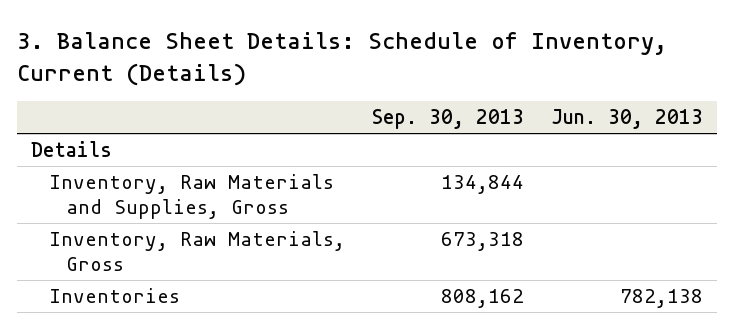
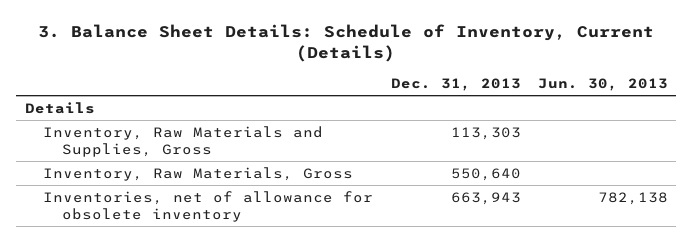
[372,109,525,130] Sep. 30, 2013 -> none
none -> [390,77,521,91] Dec. 31, 2013
[48,288,180,304] Inventories -> [43,190,374,223] Inventories, net of allowance for obsolete inventory

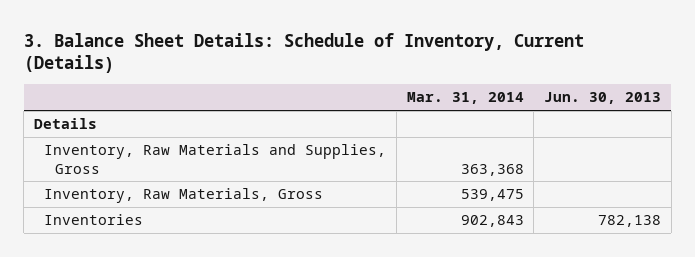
[390,77,521,91] Dec. 31, 2013 -> none
none -> [406,92,524,105] Mar. 31, 2014
[43,190,374,223] Inventories, net of allowance for obsolete inventory -> [44,214,144,226] Inventories

